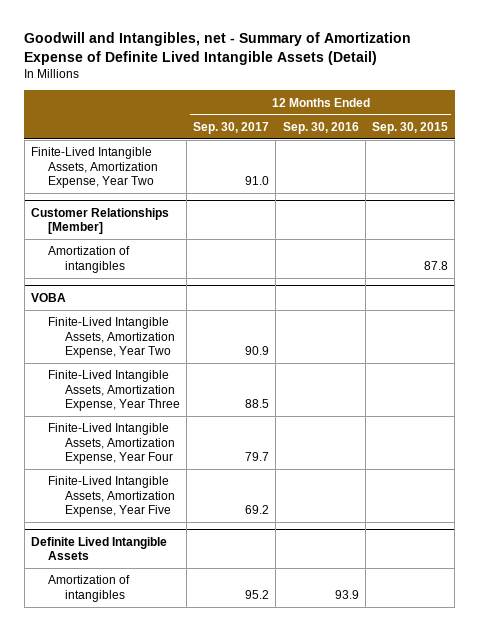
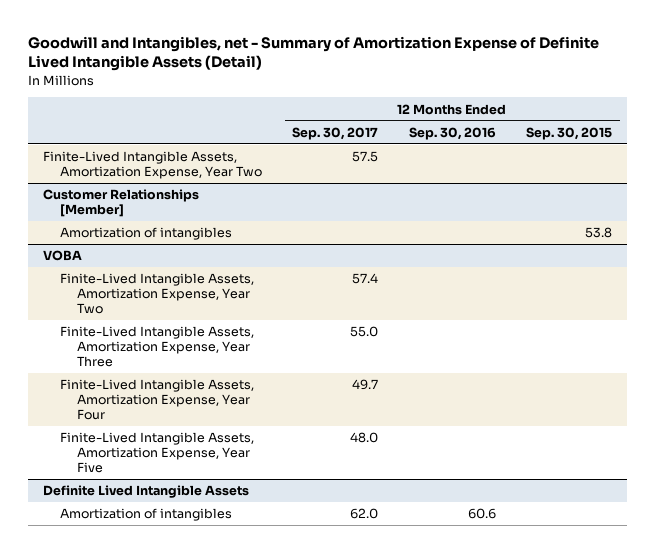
[245,176,270,186] 91.0 -> [352,151,379,163] 57.5
[424,260,449,270] 87.8 -> [585,227,613,239] 53.8
[245,346,270,356] 90.9 -> [352,273,379,285] 57.4
[245,399,270,409] 88.5 -> [350,326,379,338] 55.0
[245,452,270,462] 79.7 -> [352,379,379,391] 49.7
[245,505,270,515] 69.2 -> [350,432,379,444] 48.0
[245,589,270,599] 95.2 -> [350,508,379,520] 62.0
[334,589,359,599] 93.9 -> [467,508,496,520] 60.6

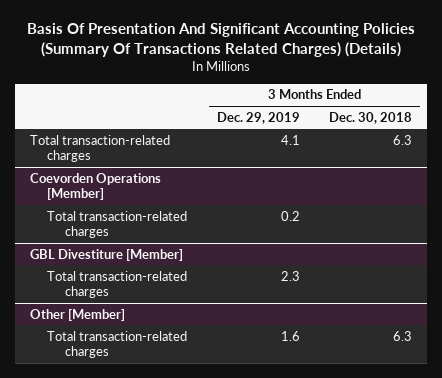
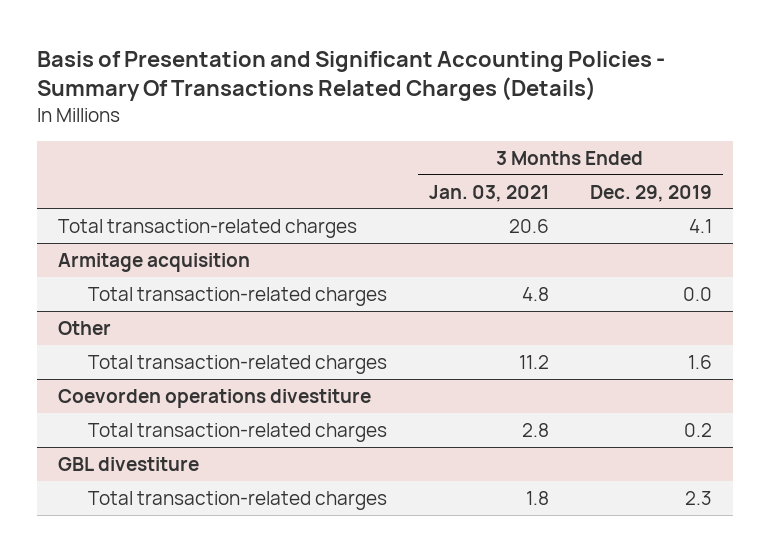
[26,23,415,57] Basis Of Presentation And Significant Accounting Policies (Summary Of Transactions Related Charges) (Details) -> [36,50,665,102] Basis of Presentation and Significant Accounting Policies - Summary Of Transactions Related Charges (Details)
[329,111,413,124] Dec. 30, 2018 -> none
none -> [428,184,549,202] Jan. 03, 2021
none -> [57,252,250,272] Armitage acquisition
none -> [87,286,387,306] Total transaction-related charges
none -> [57,320,111,335] Other
none -> [87,354,387,374] Total transaction-related charges
[29,172,161,200] Coevorden Operations [Member] -> [57,388,371,408] Coevorden operations divestiture
[29,248,183,261] GBL Divestiture [Member] -> [57,456,199,471] GBL divestiture
[29,308,125,321] Other [Member] -> none
[47,330,188,358] Total transaction-related charges -> none

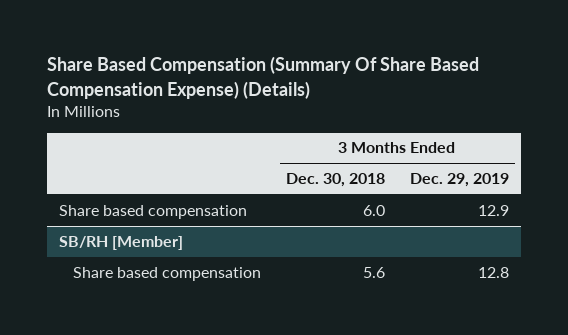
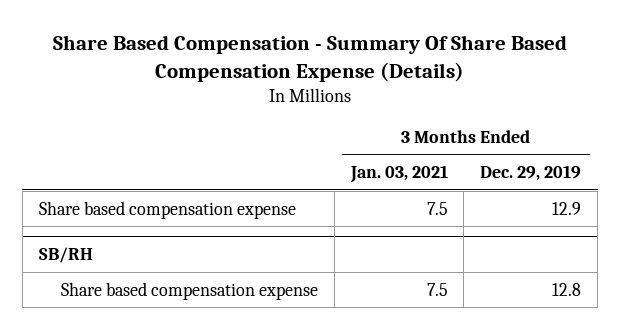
[46,56,479,99] Share Based Compensation (Summary Of Share Based Compensation Expense) (Details) -> [53,35,568,82] Share Based Compensation - Summary Of Share Based Compensation Expense (Details)
[285,173,385,188] Dec. 30, 2018 -> none
none -> [349,165,448,184] Jan. 03, 2021
[59,204,248,219] Share based compensation -> [38,200,296,219] Share based compensation expense
[59,235,184,250] SB/RH [Member] -> [38,247,93,264] SB/RH
[73,266,262,281] Share based compensation -> [60,281,318,300] Share based compensation expense

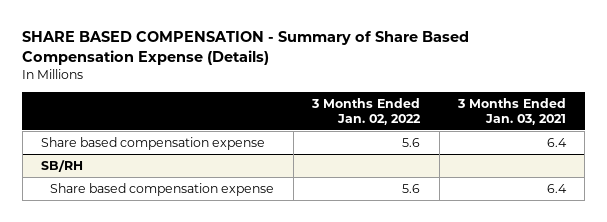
[53,35,568,82] Share Based Compensation - Summary Of Share Based Compensation Expense (Details) -> [22,30,470,65] SHARE BASED COMPENSATION - Summary of Share Based Compensation Expense (Details)
[480,165,582,182] Dec. 29, 2019 -> none
none -> [311,97,422,125] 3 Months Ended Jan. 02, 2022
[426,201,448,215] 7.5 -> [546,138,567,148] 6.4
[426,282,448,296] 7.5 -> [546,184,567,194] 6.4

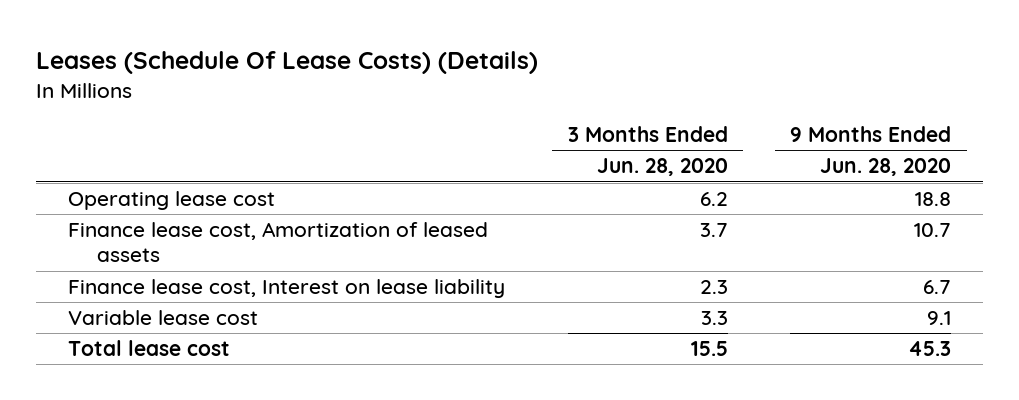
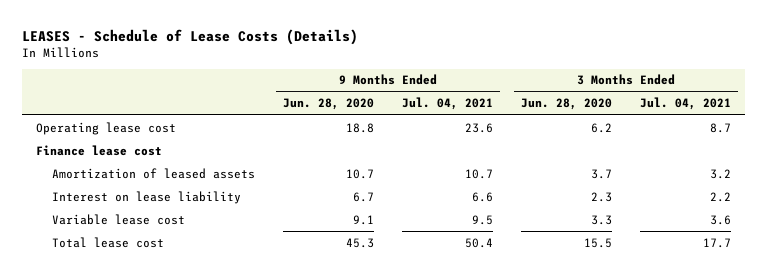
[36,51,539,75] Leases (Schedule Of Lease Costs) (Details) -> [21,28,358,45] LEASES - Schedule of Lease Costs (Details)
none -> [402,97,494,111] Jul. 04, 2021
none -> [640,97,732,111] Jul. 04, 2021
none -> [35,144,162,156] Finance lease cost
[67,222,488,263] Finance lease cost, Amortization of leased assets -> [52,167,256,179] Amortization of leased assets
[67,279,505,299] Finance lease cost, Interest on lease liability -> [52,190,242,204] Interest on lease liability

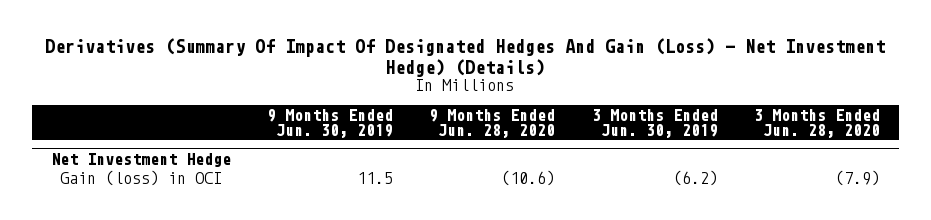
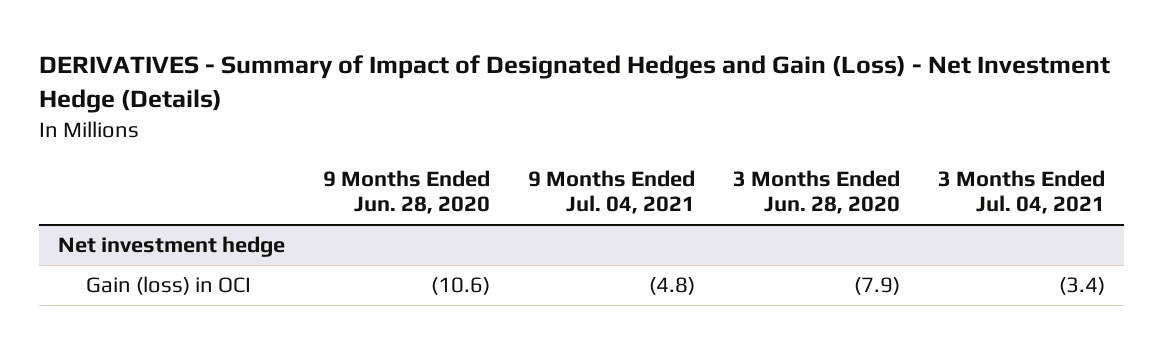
[45,38,886,77] Derivatives (Summary Of Impact Of Designated Hedges And Gain (Loss) - Net Investment Hedge) (Details) -> [39,55,1111,114] DERIVATIVES - Summary of Impact of Designated Hedges and Gain (Loss) - Net Investment Hedge (Details)
[267,108,394,139] 9 Months Ended Jun. 30, 2019 -> none
[591,108,718,139] 3 Months Ended Jun. 30, 2019 -> none
none -> [528,169,696,215] 9 Months Ended Jul. 04, 2021
none -> [938,169,1106,215] 3 Months Ended Jul. 04, 2021
[50,152,231,167] Net Investment Hedge -> [58,235,286,257] Net investment hedge

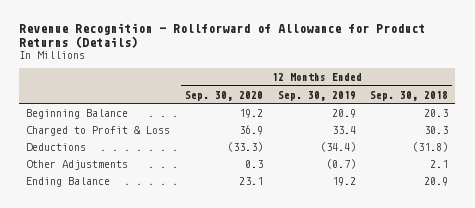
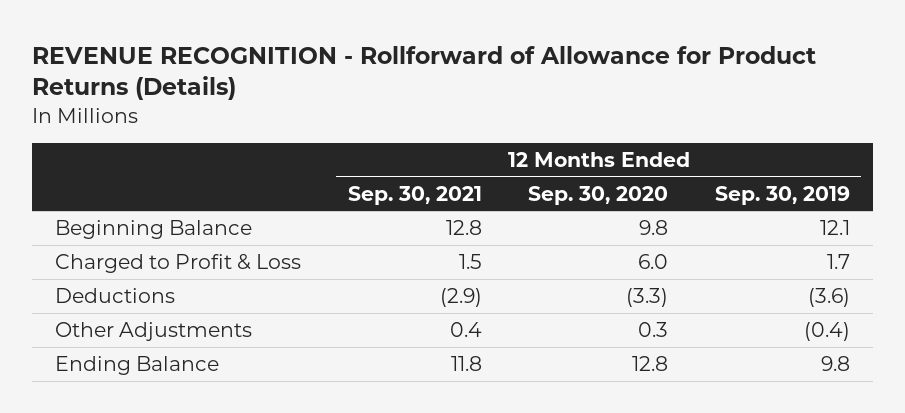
[19,23,426,49] Revenue Recognition - Rollforward of Allowance for Product Returns (Details) -> [31,45,816,101] REVENUE RECOGNITION - Rollforward of Allowance for Product Returns (Details)
[370,90,449,101] Sep. 30, 2018 -> none
none -> [347,185,482,205] Sep. 30, 2021
[239,108,264,118] 19.2 -> [639,219,669,235] 9.8
[331,108,356,118] 20.9 -> [819,219,850,235] 12.1
[239,124,264,135] 36.9 -> [638,253,669,269] 6.0
[331,125,356,134] 33.4 -> [826,253,850,269] 1.7
[227,141,264,152] (33.3) -> [626,287,669,307] (3.3)
[319,141,356,152] (34.4) -> [807,287,850,307] (3.6)
[325,158,356,169] (0.7) -> [803,321,850,341] (0.4)
[239,176,264,185] 23.1 -> [632,355,669,371] 12.8
[331,176,356,186] 19.2 -> [820,355,850,371] 9.8

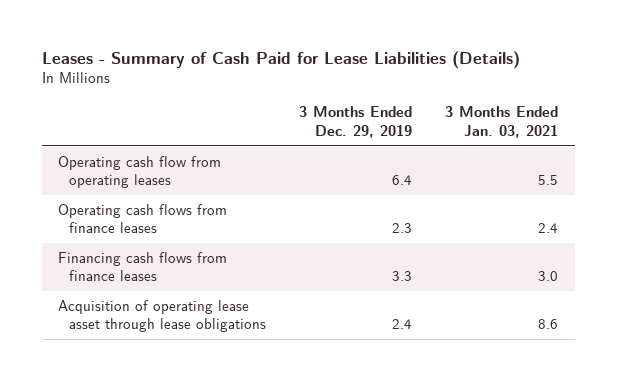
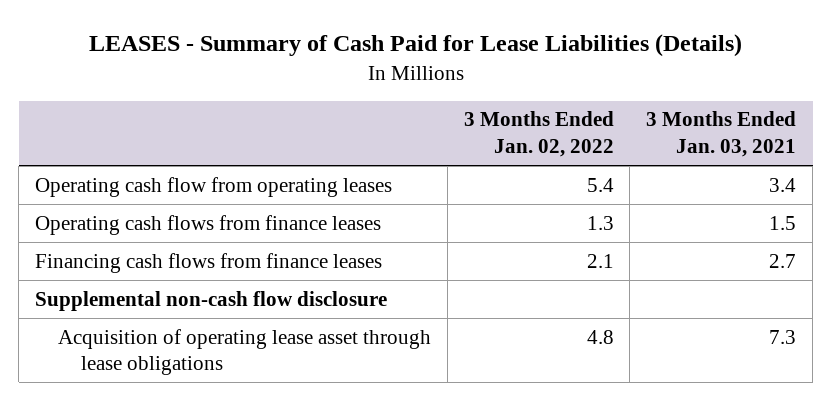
[41,50,520,69] Leases - Summary of Cash Paid for Lease Liabilities (Details) -> [88,34,742,58] LEASES - Summary of Cash Paid for Lease Liabilities (Details)
[299,106,413,138] 3 Months Ended Dec. 29, 2019 -> none
none -> [463,111,614,157] 3 Months Ended Jan. 02, 2022
[538,175,559,186] 5.5 -> [769,177,797,192] 3.4
[538,223,559,234] 2.4 -> [769,215,797,230] 1.5
[538,271,559,282] 3.0 -> [769,253,797,268] 2.7
none -> [35,290,388,311] Supplemental non-cash flow disclosure
[538,319,559,330] 8.6 -> [769,329,797,344] 7.3

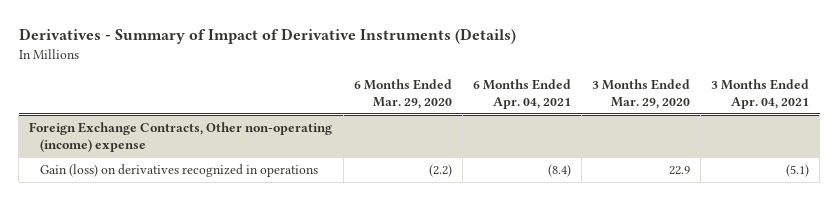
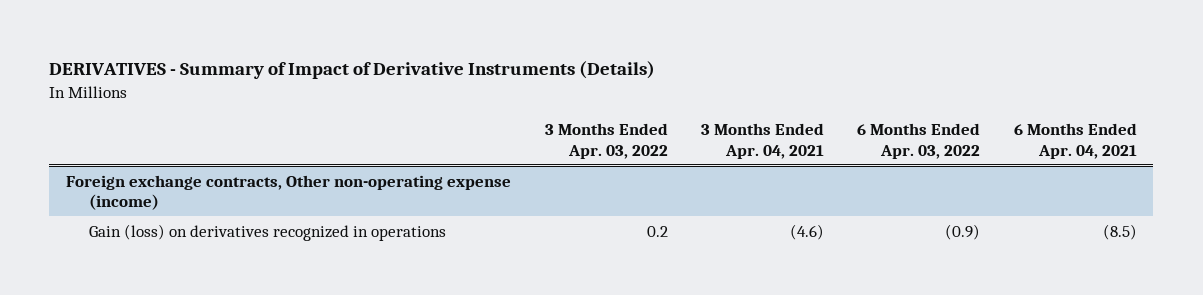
[18,28,516,45] Derivatives - Summary of Impact of Derivative Instruments (Details) -> [49,61,656,80] DERIVATIVES - Summary of Impact of Derivative Instruments (Details)
[353,79,452,110] 6 Months Ended Mar. 29, 2020 -> none
[591,79,690,110] 3 Months Ended Mar. 29, 2020 -> none
none -> [544,123,668,159] 3 Months Ended Apr. 03, 2022
none -> [857,123,981,159] 6 Months Ended Apr. 03, 2022
[29,121,333,152] Foreign Exchange Contracts, Other non-operating (income) expense -> [66,174,512,211] Foreign exchange contracts, Other non-operating expense (income)
[547,163,571,177] (8.4) -> [1102,223,1137,240] (8.5)
[786,163,810,177] (5.1) -> [789,223,824,240] (4.6)

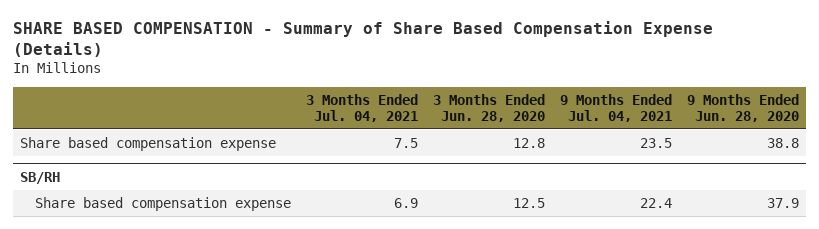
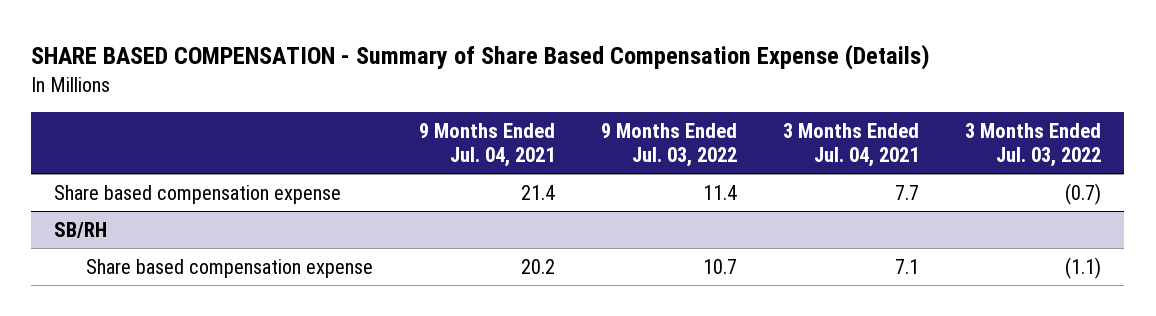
[432,93,545,122] 3 Months Ended Jun. 28, 2020 -> none
[686,93,799,122] 9 Months Ended Jun. 28, 2020 -> none
none -> [601,123,738,168] 9 Months Ended Jul. 03, 2022
none -> [965,123,1102,168] 3 Months Ended Jul. 03, 2022
[394,137,419,148] 7.5 -> [895,184,920,200] 7.7
[639,137,672,148] 23.5 -> [521,184,556,200] 21.4
[394,197,419,208] 6.9 -> [895,258,920,274] 7.1
[639,197,672,208] 22.4 -> [521,258,556,274] 20.2

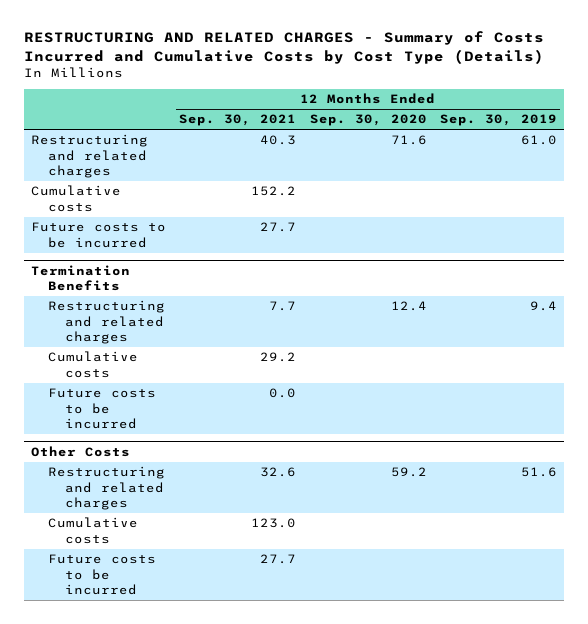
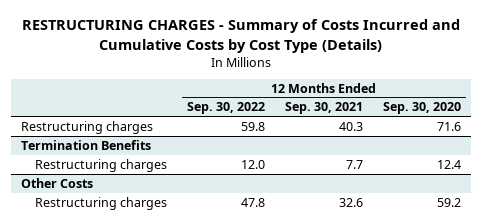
[24,31,545,64] RESTRUCTURING AND RELATED CHARGES - Summary of Costs Incurred and Cumulative Costs by Cost Type (Details) -> [21,19,460,53] RESTRUCTURING CHARGES - Summary of Costs Incurred and Cumulative Costs by Cost Type (Details)
[440,114,558,127] Sep. 30, 2019 -> none
none -> [186,102,265,115] Sep. 30, 2022
[30,185,121,212] Cumulative costs -> none
[30,222,166,248] Future costs to be incurred -> none
[30,134,148,179] Restructuring and related charges -> [20,120,153,134] Restructuring charges
[48,351,139,378] Cumulative costs -> none
[48,388,157,430] Future costs to be incurred -> none
[48,300,166,345] Restructuring and related charges -> [34,158,167,172] Restructuring charges
[48,517,139,544] Cumulative costs -> none
[48,554,157,596] Future costs to be incurred -> none
[48,466,166,511] Restructuring and related charges -> [34,196,167,210] Restructuring charges

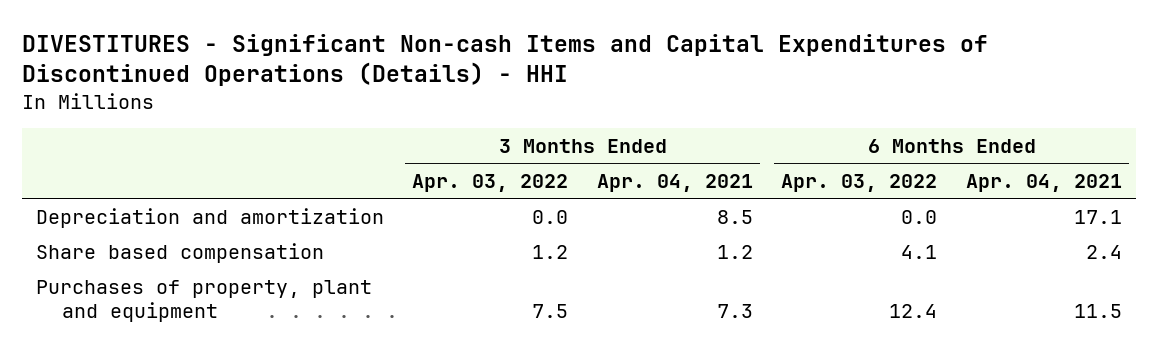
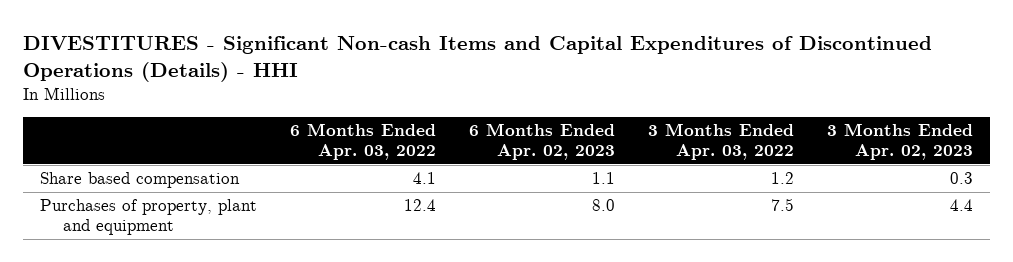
[596,173,753,192] Apr. 04, 2021 -> none
[965,173,1122,192] Apr. 04, 2021 -> none
none -> [469,123,616,161] 6 Months Ended Apr. 02, 2023
none -> [827,123,974,161] 3 Months Ended Apr. 02, 2023
[35,207,384,228] Depreciation and amortization -> none

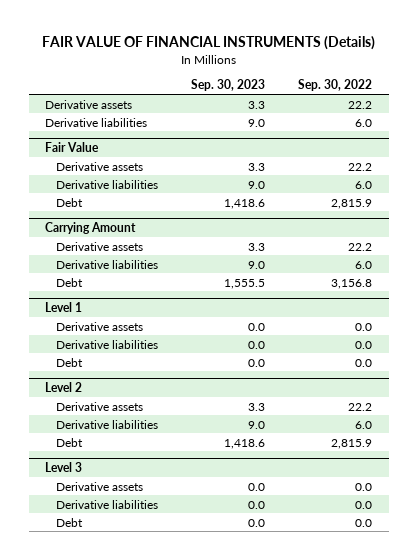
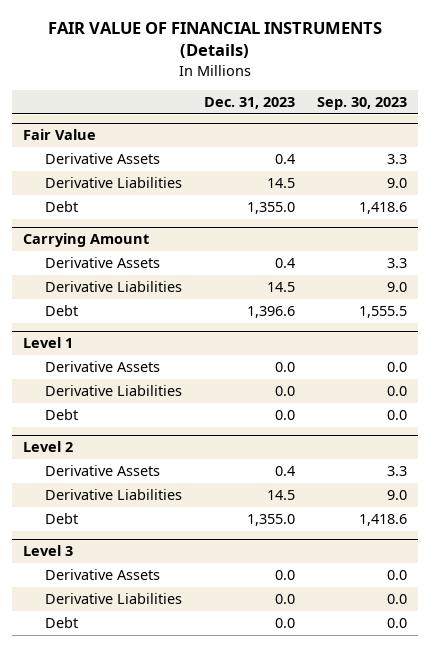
[297,79,372,92] Sep. 30, 2022 -> none
none -> [203,97,295,110] Dec. 31, 2023
[45,99,133,109] Derivative assets -> none
[45,117,148,127] Derivative liabilities -> none
[55,161,143,171] Derivative assets -> [44,152,160,164] Derivative Assets
[55,179,158,189] Derivative liabilities -> [44,176,182,188] Derivative Liabilities
[55,241,143,251] Derivative assets -> [44,256,160,268] Derivative Assets
[55,259,158,269] Derivative liabilities -> [44,280,182,292] Derivative Liabilities
[55,321,143,331] Derivative assets -> [44,360,160,372] Derivative Assets
[55,339,158,349] Derivative liabilities -> [44,384,182,396] Derivative Liabilities
[55,401,143,411] Derivative assets -> [44,464,160,476] Derivative Assets
[55,419,158,429] Derivative liabilities -> [44,488,182,500] Derivative Liabilities
[55,481,143,491] Derivative assets -> [44,568,160,580] Derivative Assets
[55,499,158,509] Derivative liabilities -> [44,592,182,604] Derivative Liabilities

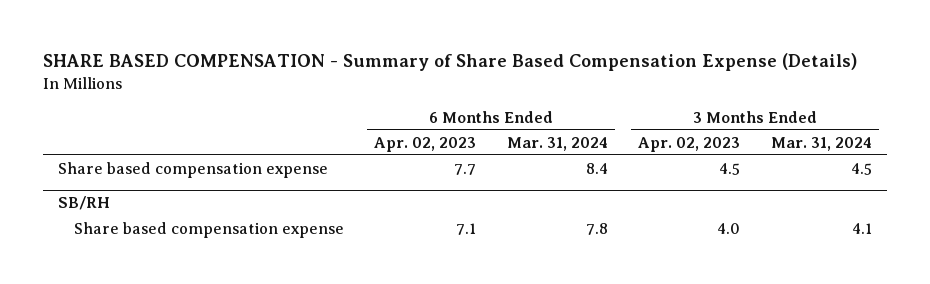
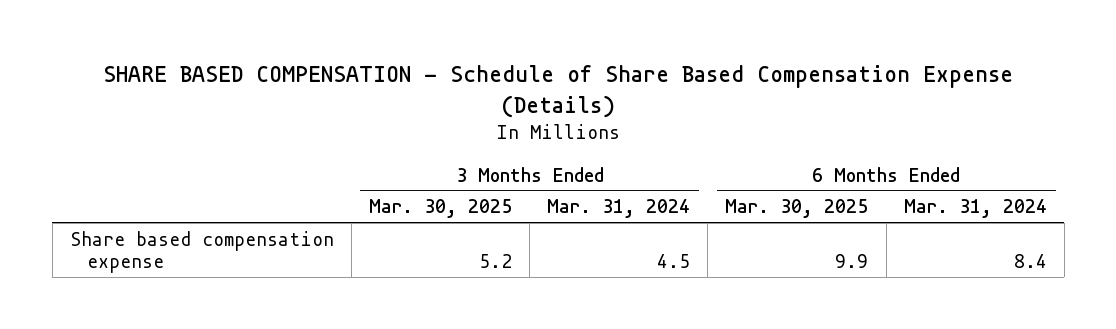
[42,53,857,72] SHARE BASED COMPENSATION - Summary of Share Based Compensation Expense (Details) -> [103,65,1014,118] SHARE BASED COMPENSATION - Schedule of Share Based Compensation Expense (Details)
[374,136,477,152] Apr. 02, 2023 -> none
[638,136,741,152] Apr. 02, 2023 -> none
none -> [368,199,512,219] Mar. 30, 2025
none -> [725,199,869,219] Mar. 30, 2025
[57,196,110,211] SB/RH -> none
[73,221,344,238] Share based compensation expense -> none

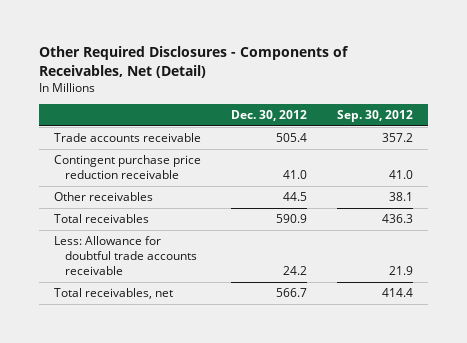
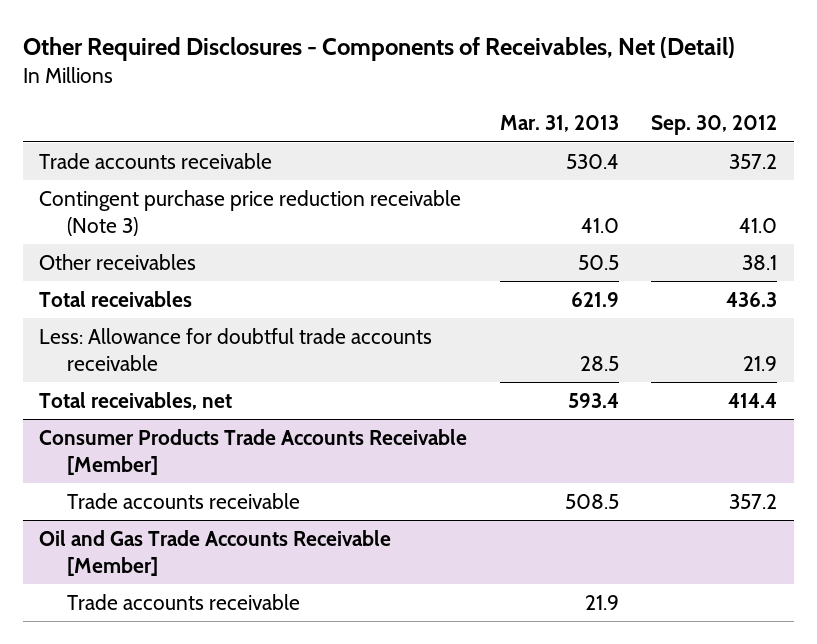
[231,109,308,121] Dec. 30, 2012 -> none
none -> [499,115,619,133] Mar. 31, 2013
[53,155,201,180] Contingent purchase price reduction receivable -> [39,190,462,236] Contingent purchase price reduction receivable (Note 3)
none -> [39,429,468,475] Consumer Products Trade Accounts Receivable [Member]
none -> [66,493,300,510] Trade accounts receivable
none -> [39,530,392,576] Oil and Gas Trade Accounts Receivable [Member]
none -> [66,594,300,611] Trade accounts receivable

